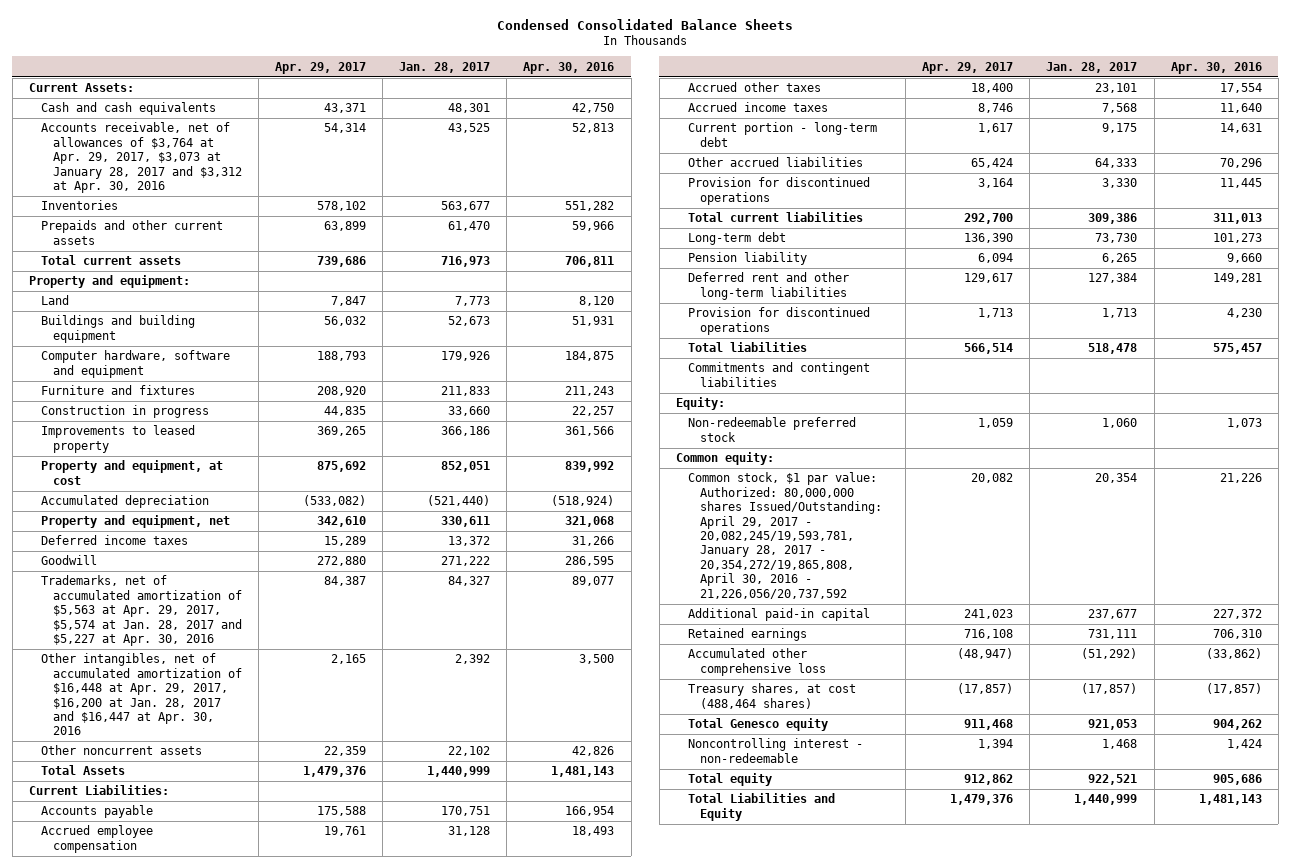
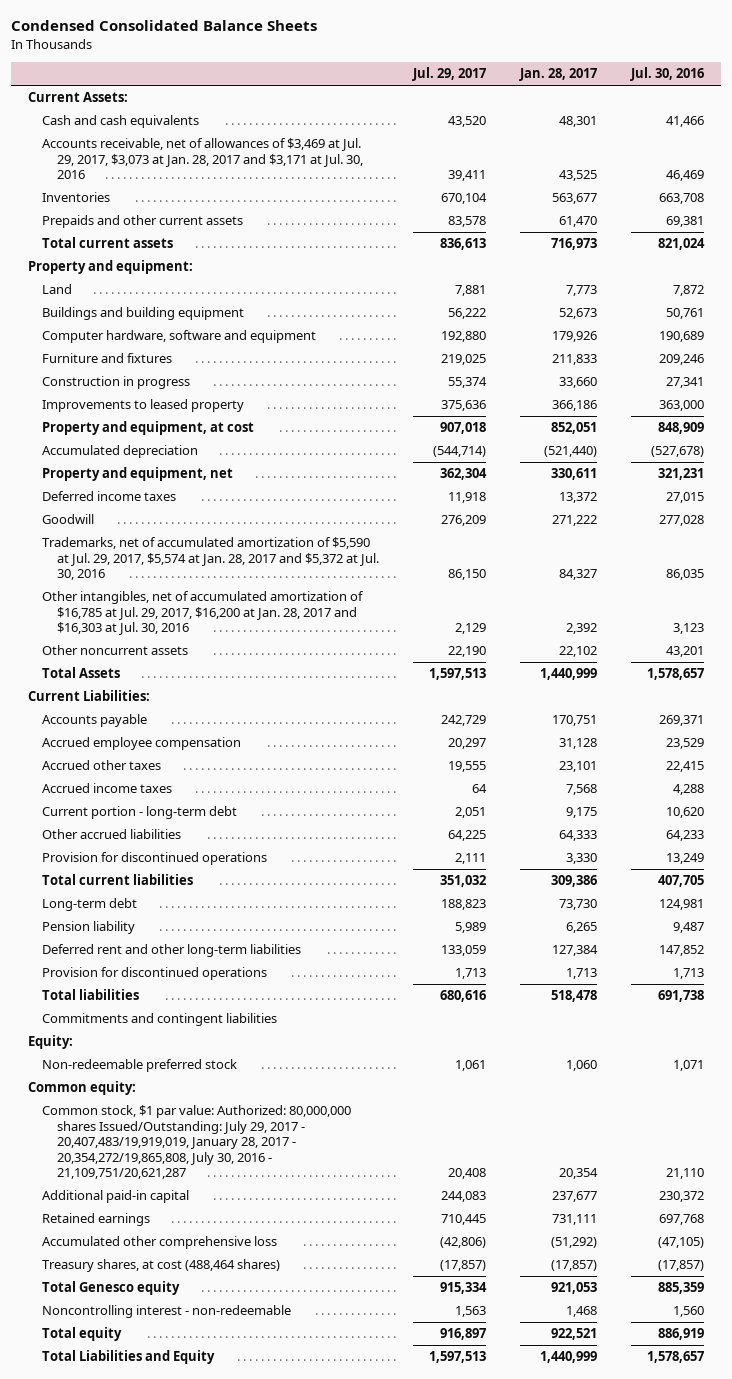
[274,61,366,74] Apr. 29, 2017 -> none
[523,61,615,74] Apr. 30, 2016 -> none
none -> [411,67,486,82] Jul. 29, 2017
none -> [629,67,704,82] Jul. 30, 2016
[40,122,242,193] Accounts receivable, net of allowances of $3,764 at Apr. 29, 2017, $3,073 at January 28, 2017 and $3,312 at Apr. 30, 2016 -> [42,138,363,180] Accounts receivable, net of allowances of $3,469 at Jul. 29, 2017, $3,073 at Jan. 28, 2017 and $3,171 at Jul. 30, 2016
[40,575,242,646] Trademarks, net of accumulated amortization of $5,563 at Apr. 29, 2017, $5,574 at Jan. 28, 2017 and $5,227 at Apr. 30, 2016 -> [42,537,379,581] Trademarks, net of accumulated amortization of $5,590 at Jul. 29, 2017, $5,574 at Jan. 28, 2017 and $5,372 at Jul. 30, 2016
[40,653,242,736] Other intangibles, net of accumulated amortization of $16,448 at Apr. 29, 2017, $16,200 at Jan. 28, 2017 and $16,447 at Apr. 30, 2016 -> [42,591,365,636] Other intangibles, net of accumulated amortization of $16,785 at Jul. 29, 2017, $16,200 at Jan. 28, 2017 and $16,303 at Jul. 30, 2016
[687,472,882,599] Common stock, $1 par value: Authorized: 80,000,000 shares Issued/Outstanding: April 29, 2017 - 20,082,245/19,593,781, January 28, 2017 - 20,354,272/19,865,808, April 30, 2016 - 21,226,056/20,737,592 -> [42,1105,352,1180] Common stock, $1 par value: Authorized: 80,000,000 shares Issued/Outstanding: July 29, 2017 - 20,407,483/19,919,019, January 28, 2017 - 20,354,272/19,865,808, July 30, 2016 - 21,109,751/20,621,287

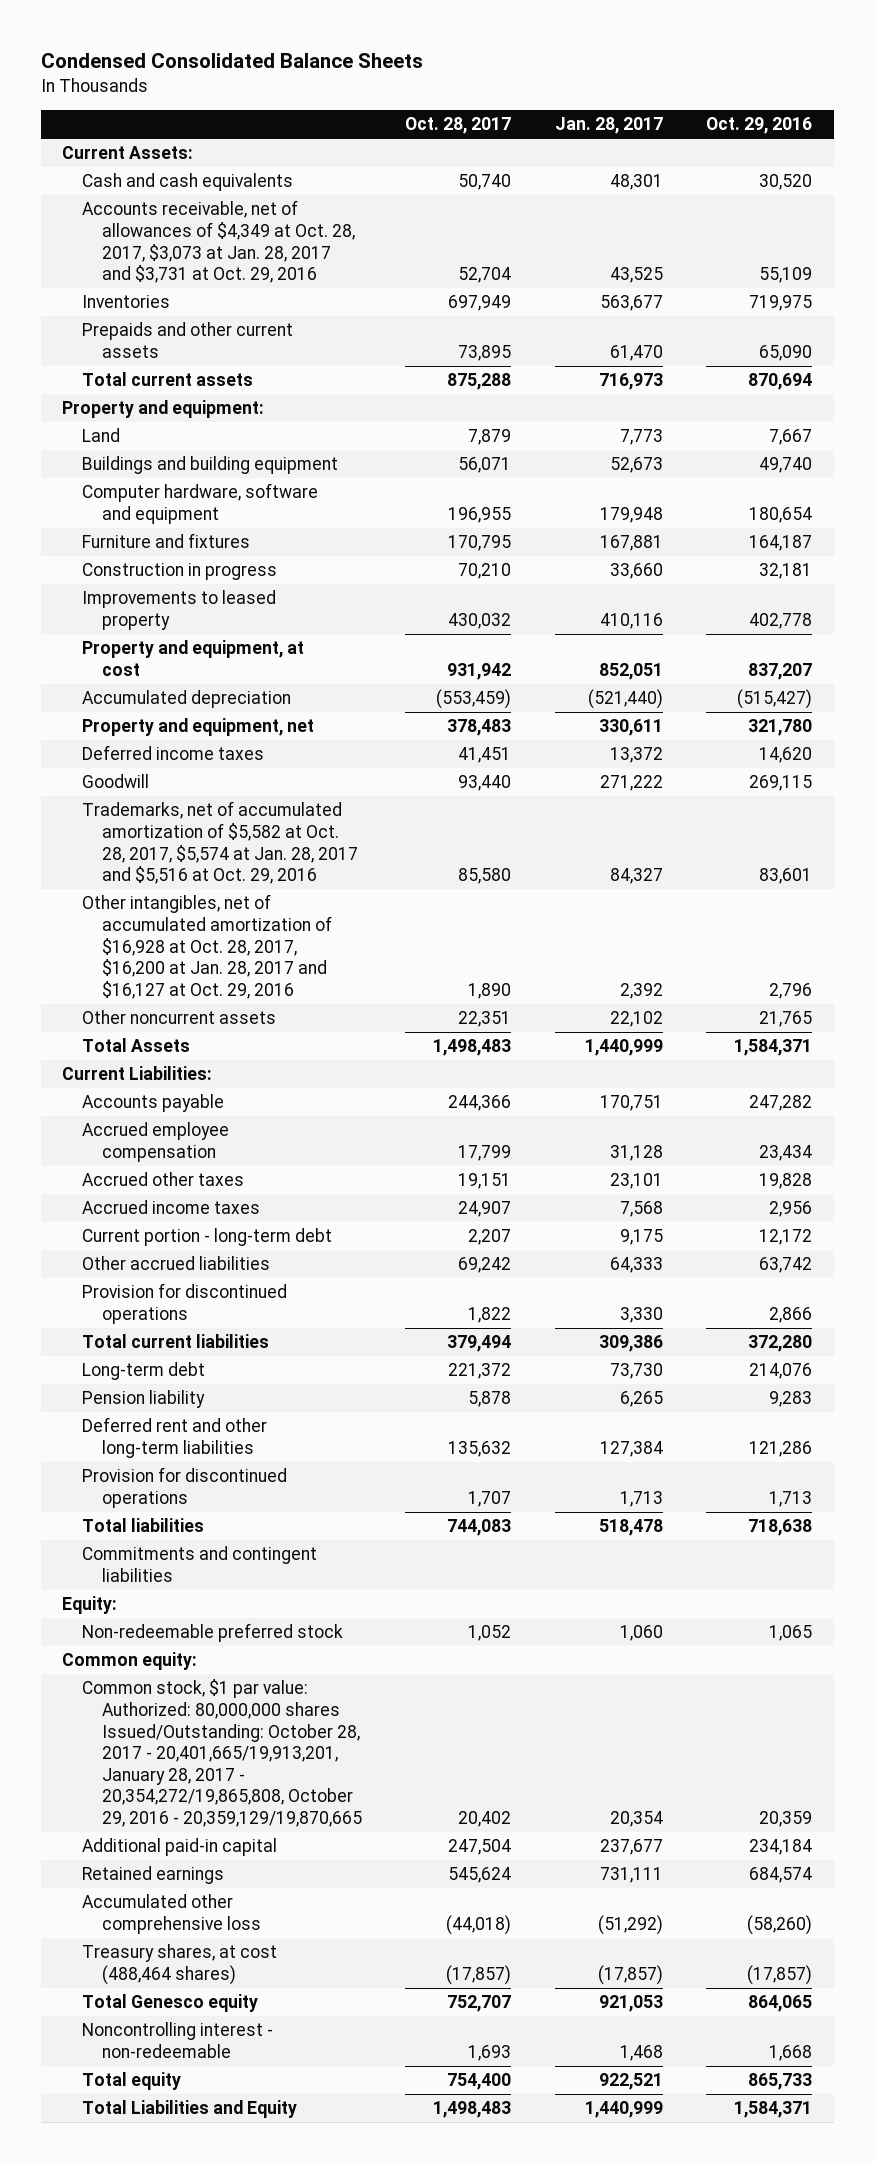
[411,67,486,82] Jul. 29, 2017 -> none
[629,67,704,82] Jul. 30, 2016 -> none
none -> [405,117,512,135] Oct. 28, 2017
none -> [706,117,813,135] Oct. 29, 2016
[42,138,363,180] Accounts receivable, net of allowances of $3,469 at Jul. 29, 2017, $3,073 at Jan. 28, 2017 and $3,171 at Jul. 30, 2016 -> [82,200,355,284] Accounts receivable, net of allowances of $4,349 at Oct. 28, 2017, $3,073 at Jan. 28, 2017 and $3,731 at Oct. 29, 2016
[551,331,597,343] 179,926 -> [599,507,663,524] 179,948
[551,354,597,366] 211,833 -> [599,535,663,552] 167,881
[551,400,597,412] 366,186 -> [599,613,663,630] 410,116
[42,537,379,581] Trademarks, net of accumulated amortization of $5,590 at Jul. 29, 2017, $5,574 at Jan. 28, 2017 and $5,372 at Jul. 30, 2016 -> [82,801,358,885] Trademarks, net of accumulated amortization of $5,582 at Oct. 28, 2017, $5,574 at Jan. 28, 2017 and $5,516 at Oct. 29, 2016
[42,591,365,636] Other intangibles, net of accumulated amortization of $16,785 at Jul. 29, 2017, $16,200 at Jan. 28, 2017 and $16,303 at Jul. 30, 2016 -> [82,894,332,999] Other intangibles, net of accumulated amortization of $16,928 at Oct. 28, 2017, $16,200 at Jan. 28, 2017 and $16,127 at Oct. 29, 2016
[42,1105,352,1180] Common stock, $1 par value: Authorized: 80,000,000 shares Issued/Outstanding: July 29, 2017 - 20,407,483/19,919,019, January 28, 2017 - 20,354,272/19,865,808, July 30, 2016 - 21,109,751/20,621,287 -> [82,1679,362,1828] Common stock, $1 par value: Authorized: 80,000,000 shares Issued/Outstanding: October 28, 2017 - 20,401,665/19,913,201, January 28, 2017 - 20,354,272/19,865,808, October 29, 2016 - 20,359,129/19,870,665

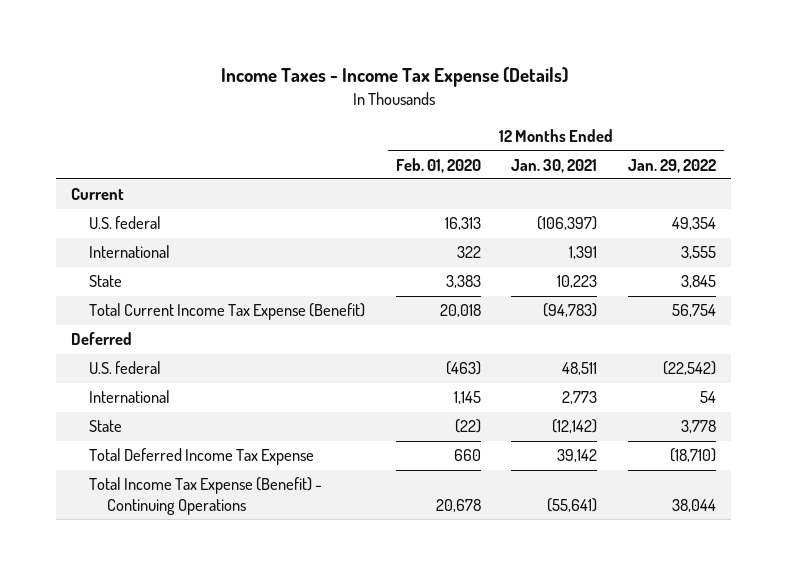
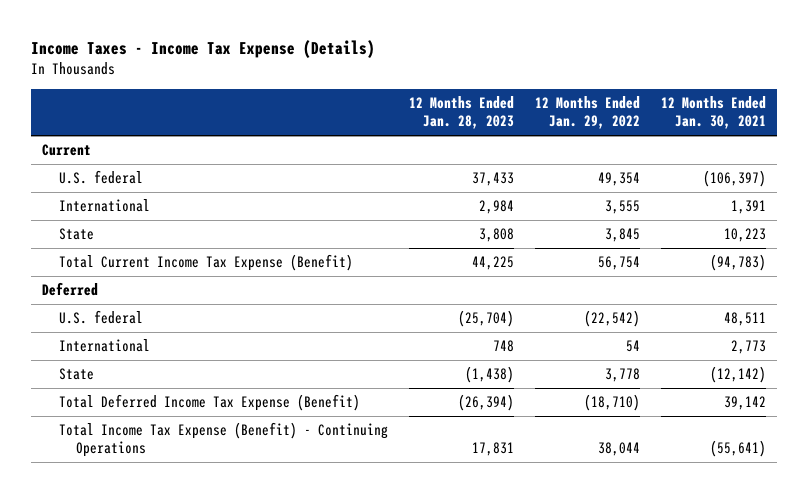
[395,157,481,173] Feb. 01, 2020 -> none
none -> [408,96,514,130] 12 Months Ended Jan. 28, 2023
[89,448,315,466] Total Deferred Income Tax Expense -> [58,394,360,412] Total Deferred Income Tax Expense (Benefit)

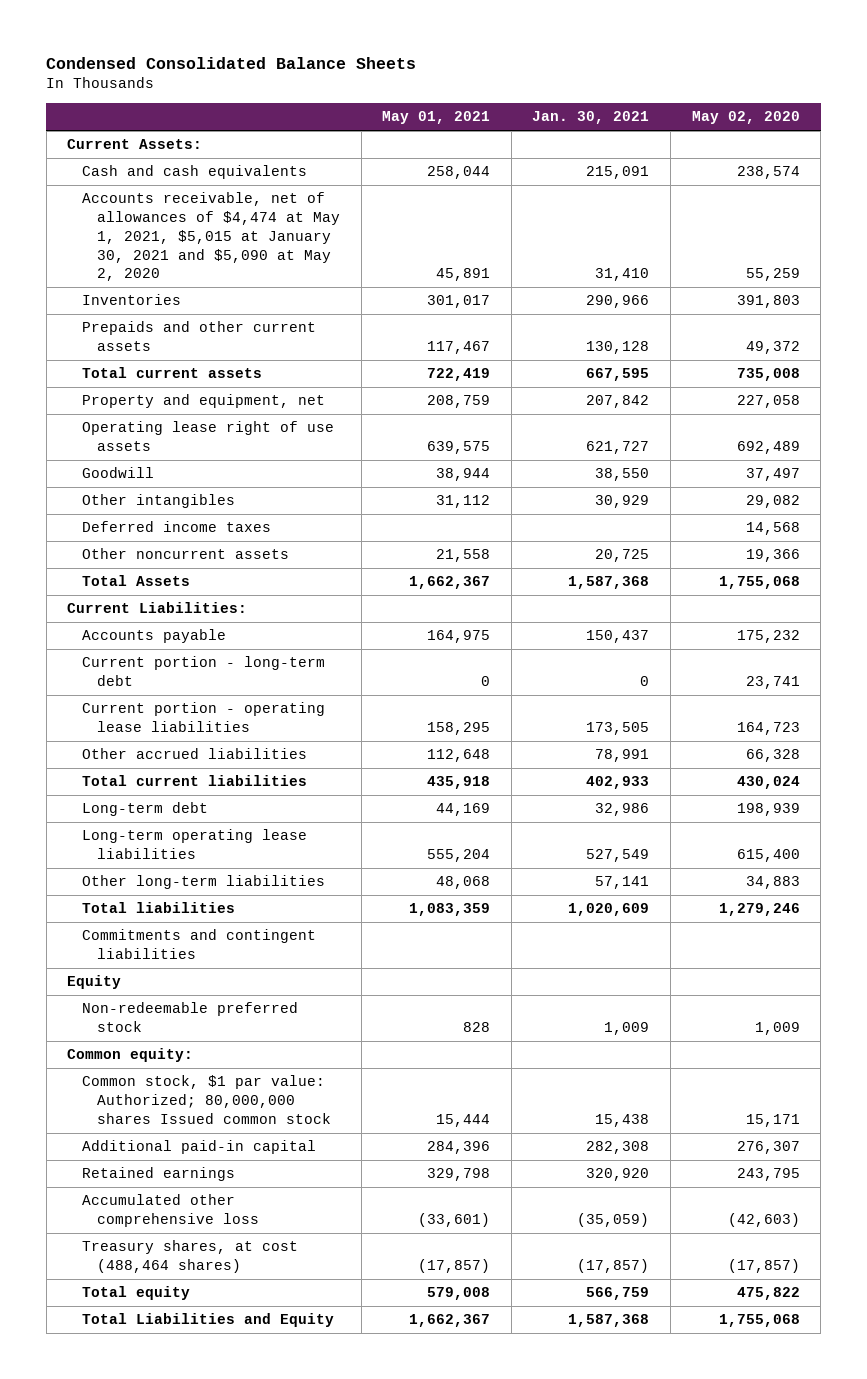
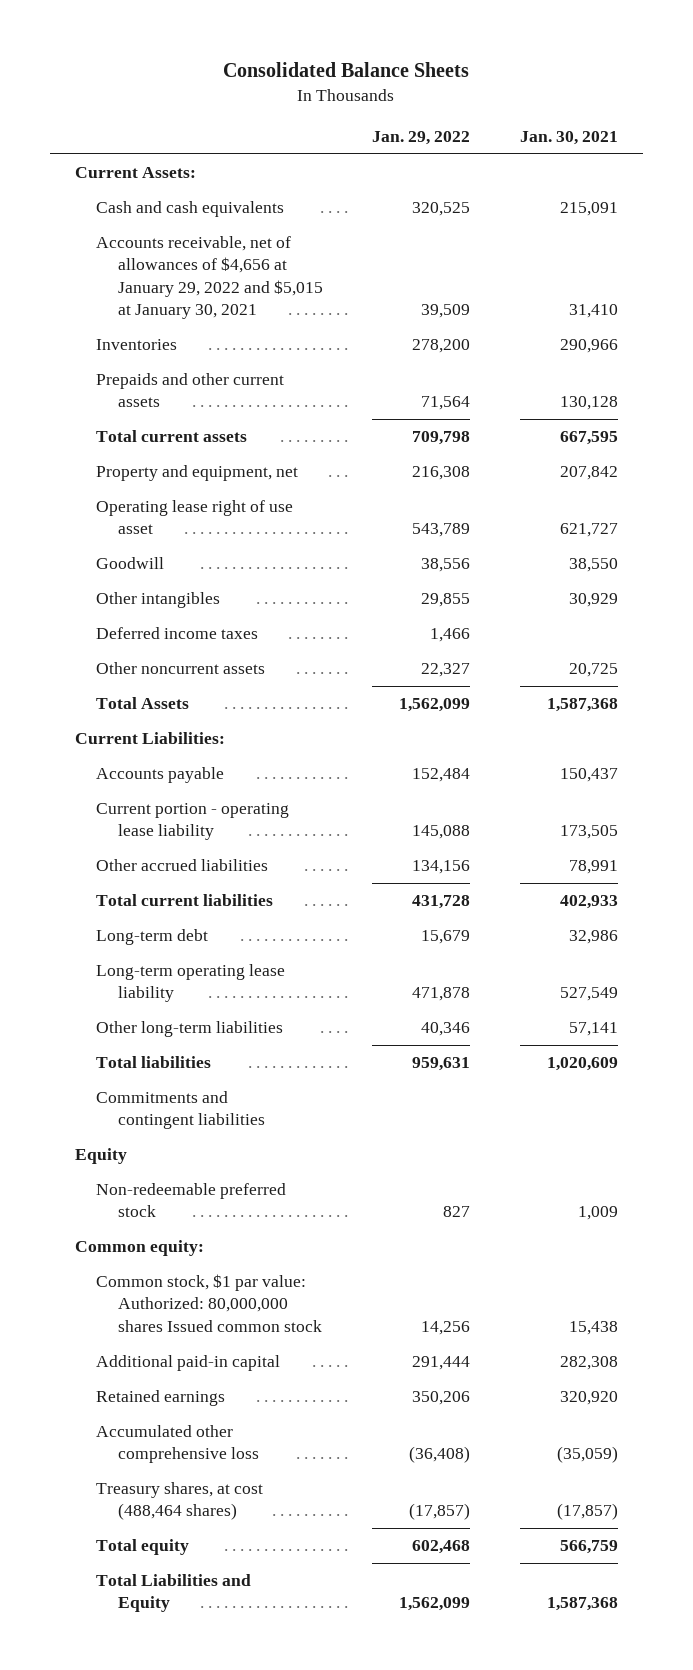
[46,56,417,69] Condensed Consolidated Balance Sheets -> [223,62,470,78] Consolidated Balance Sheets
[382,111,491,125] May 01, 2021 -> none
[691,111,800,125] May 02, 2020 -> none
none -> [372,130,471,145] Jan. 29, 2022
[82,192,341,282] Accounts receivable, net of allowances of $4,474 at May 1, 2021, $5,015 at January 30, 2021 and $5,090 at May 2, 2020 -> [96,236,323,319] Accounts receivable, net of allowances of $4,656 at January 29, 2022 and $5,015 at January 30, 2021
[82,421,335,452] Operating lease right of use assets -> [96,500,294,535] Operating lease right of use asset
[82,656,326,687] Current portion - long-term debt -> none
[82,702,326,733] Current portion - operating lease liabilities -> [96,803,290,841] Current portion - operating lease liability
[82,829,308,860] Long-term operating lease liabilities -> [96,964,286,1003] Long-term operating lease liability
[82,1075,332,1124] Common stock, $1 par value: Authorized; 80,000,000 shares Issued common stock -> [96,1274,322,1332] Common stock, $1 par value: Authorized: 80,000,000 shares Issued common stock

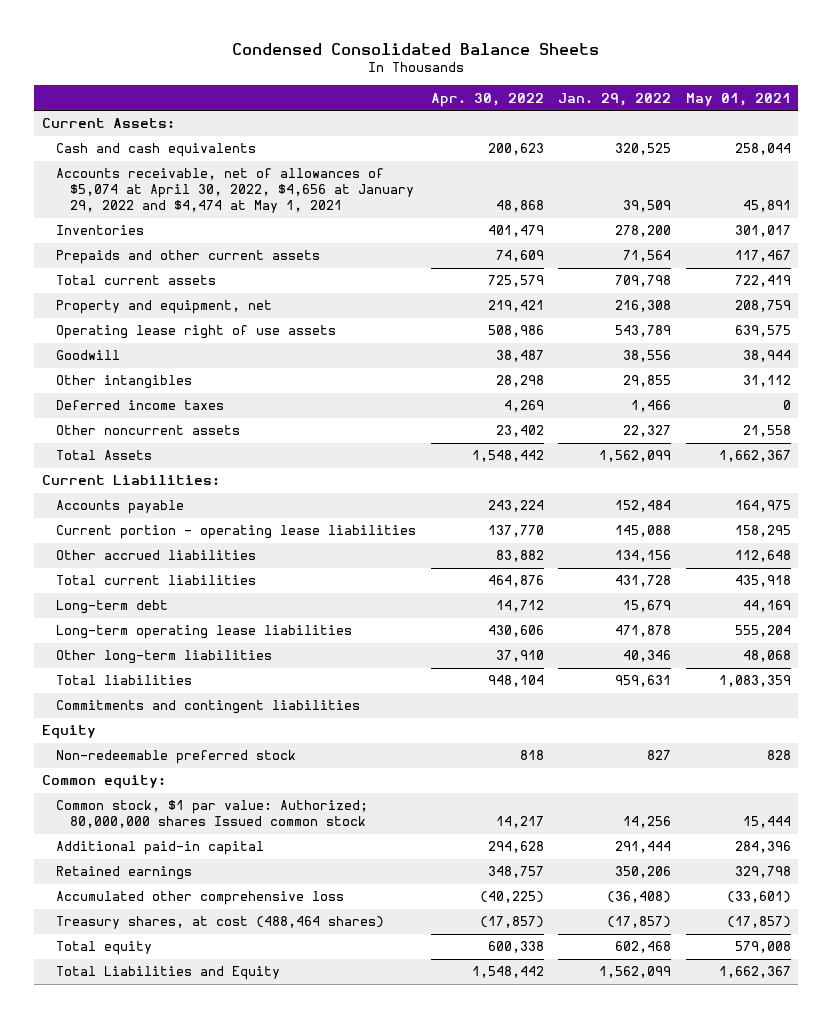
[223,62,470,78] Consolidated Balance Sheets -> [232,42,600,55] Condensed Consolidated Balance Sheets
[519,130,618,145] Jan. 30, 2021 -> none
none -> [430,92,544,107] Apr. 30, 2022
none -> [685,92,791,106] May 01, 2021
[96,236,323,319] Accounts receivable, net of allowances of $4,656 at January 29, 2022 and $5,015 at January 30, 2021 -> [55,168,415,214] Accounts receivable, net of allowances of $5,074 at April 30, 2022, $4,656 at January 29, 2022 and $4,474 at May 1, 2021
[96,500,294,535] Operating lease right of use asset -> [55,325,336,340] Operating lease right of use assets
[96,803,290,841] Current portion - operating lease liability -> [55,525,416,540] Current portion - operating lease liabilities
[96,964,286,1003] Long-term operating lease liability -> [55,625,352,640] Long-term operating lease liabilities
[96,1274,322,1332] Common stock, $1 par value: Authorized: 80,000,000 shares Issued common stock -> [55,800,368,829] Common stock, $1 par value: Authorized; 80,000,000 shares Issued common stock

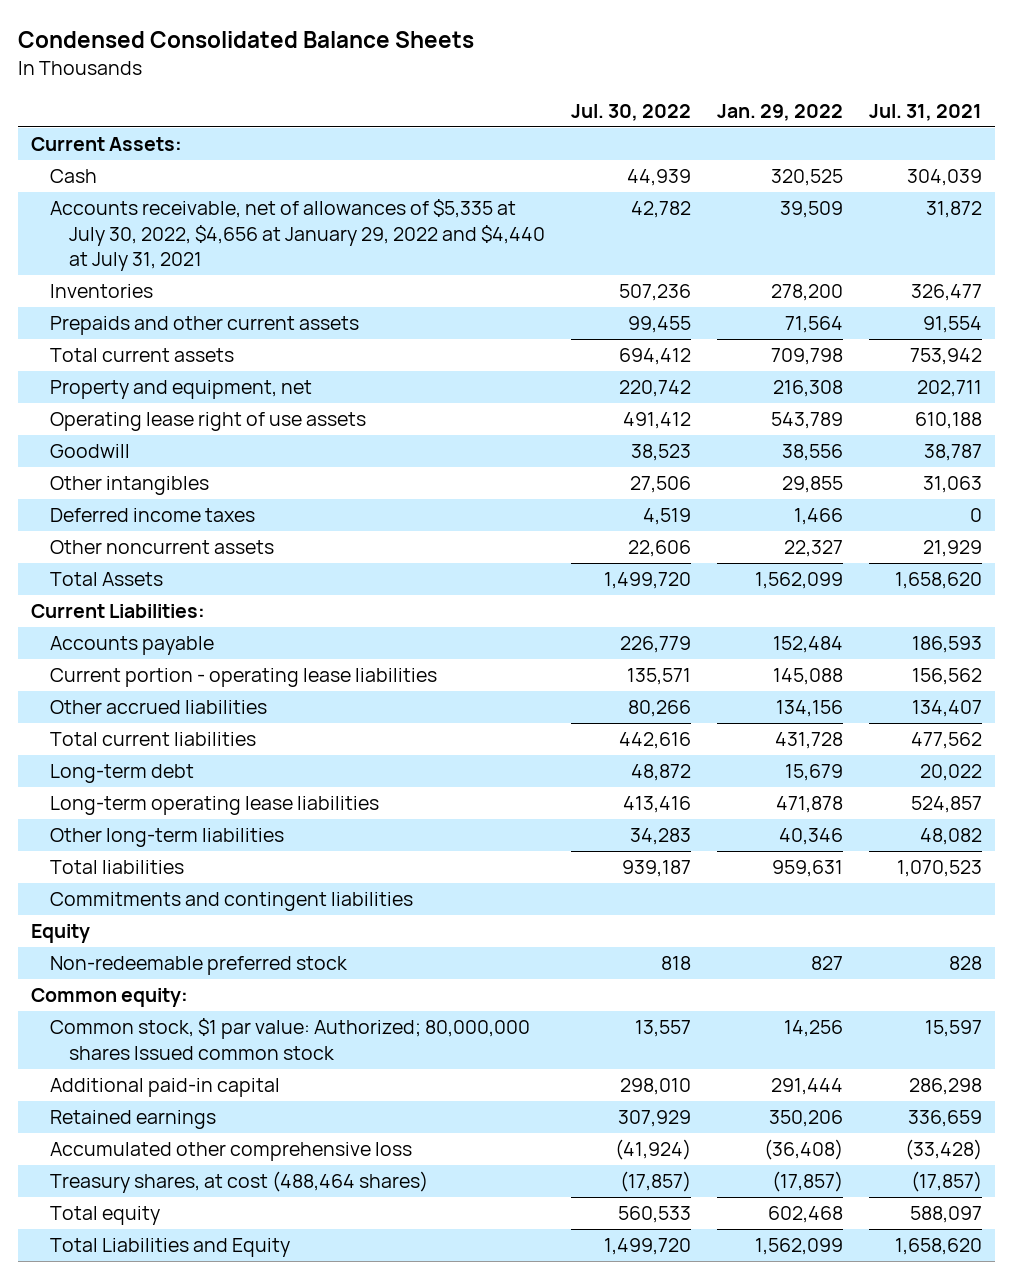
[430,92,544,107] Apr. 30, 2022 -> none
[685,92,791,106] May 01, 2021 -> none
none -> [570,103,691,121] Jul. 30, 2022
none -> [868,103,982,121] Jul. 31, 2021
[55,143,256,158] Cash and cash equivalents -> [49,169,97,184] Cash
[55,168,415,214] Accounts receivable, net of allowances of $5,074 at April 30, 2022, $4,656 at January 29, 2022 and $4,474 at May 1, 2021 -> [49,199,545,272] Accounts receivable, net of allowances of $5,335 at July 30, 2022, $4,656 at January 29, 2022 and $4,440 at July 31, 2021

